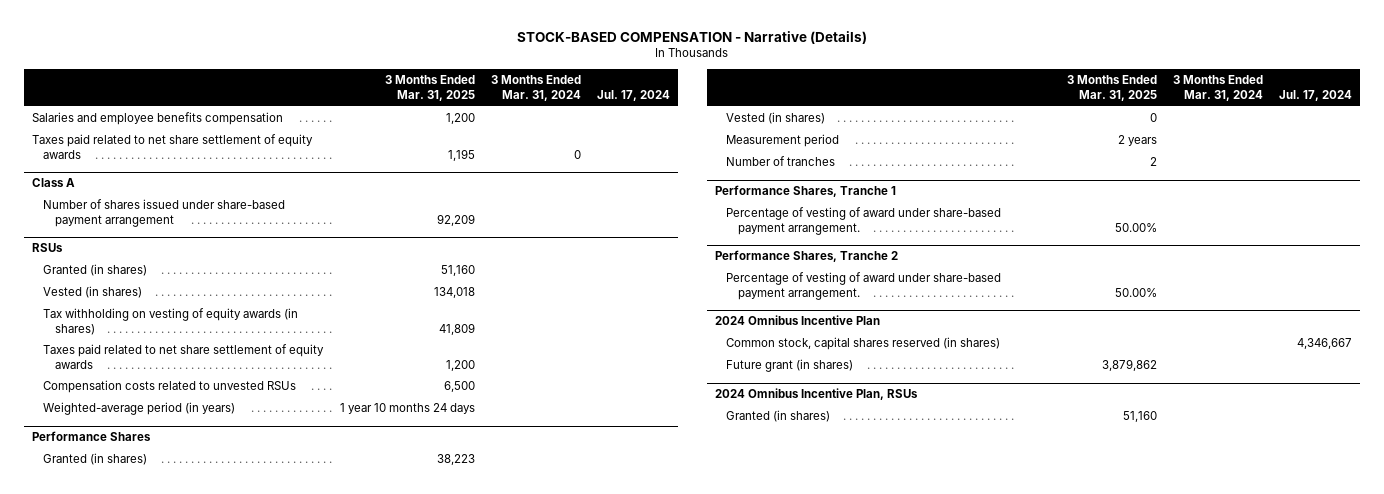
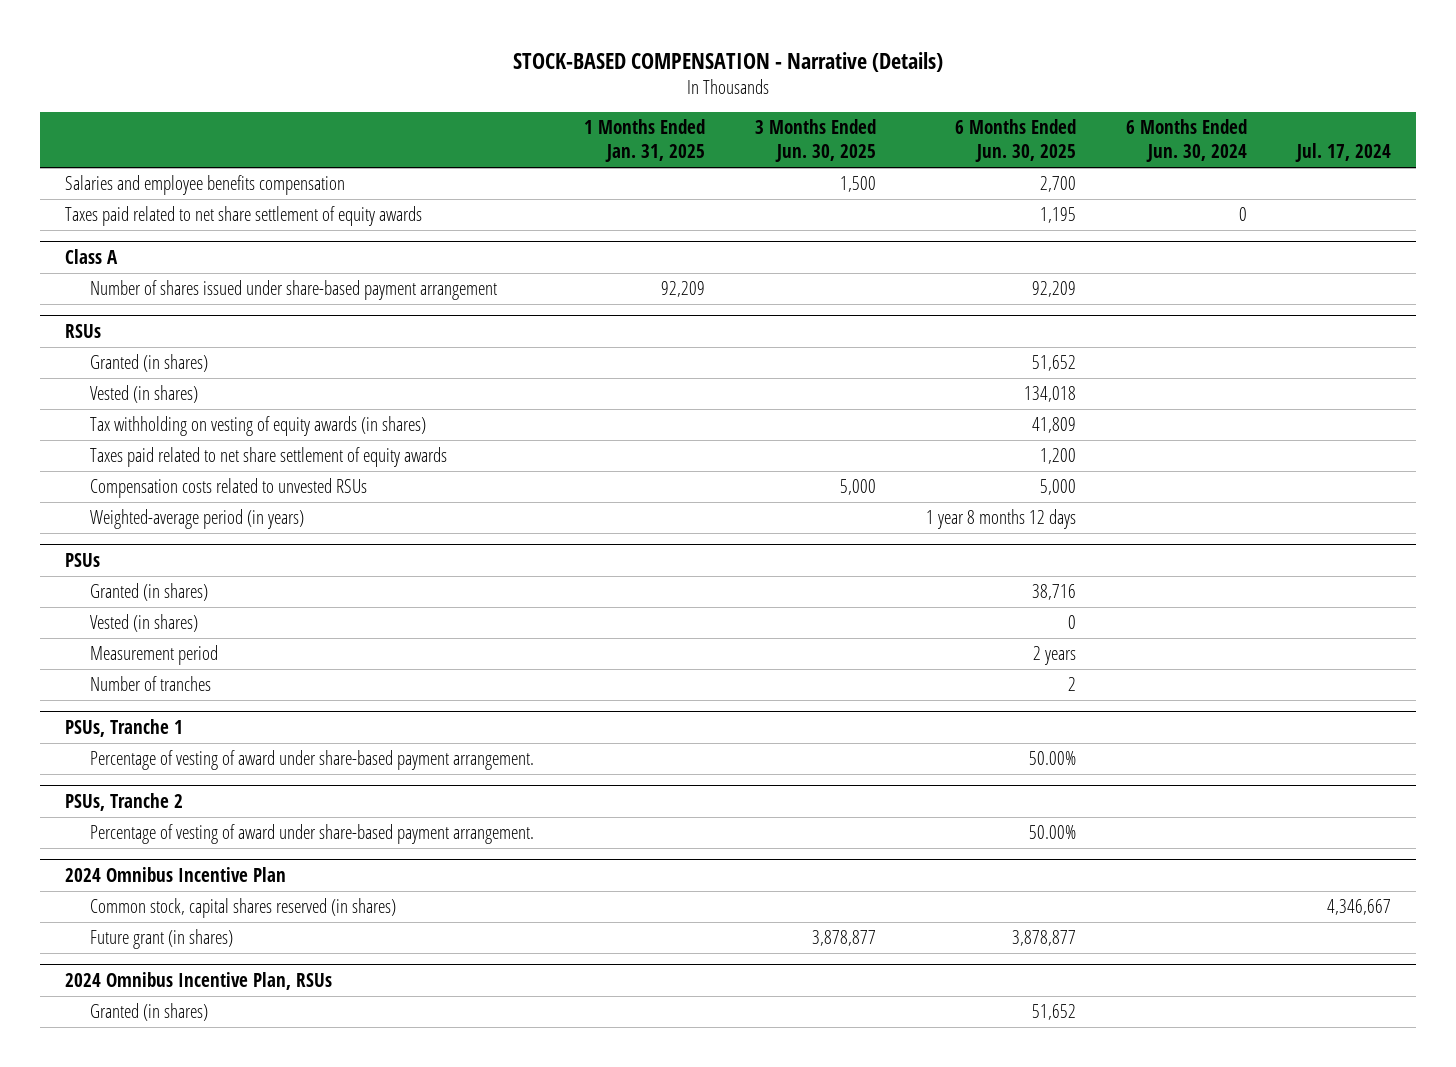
[384,75,475,101] 3 Months Ended Mar. 31, 2025 -> none
[490,75,581,101] 3 Months Ended Mar. 31, 2024 -> none
none -> [583,119,705,163] 1 Months Ended Jan. 31, 2025
none -> [754,119,876,163] 3 Months Ended Jun. 30, 2025
none -> [954,119,1076,163] 6 Months Ended Jun. 30, 2025
none -> [1126,119,1248,163] 6 Months Ended Jun. 30, 2024
[31,431,151,442] Performance Shares -> [64,553,100,568] PSUs
[714,185,896,198] Performance Shares, Tranche 1 -> none
[726,207,1002,235] Percentage of vesting of award under share-based payment arrangement. -> none
[714,250,898,263] Performance Shares, Tranche 2 -> none
[726,272,1002,300] Percentage of vesting of award under share-based payment arrangement. -> none
none -> [64,719,183,738] PSUs, Tranche 1
none -> [89,750,534,771] Percentage of vesting of award under share-based payment arrangement.
none -> [64,793,183,812] PSUs, Tranche 2
none -> [89,824,534,845] Percentage of vesting of award under share-based payment arrangement.

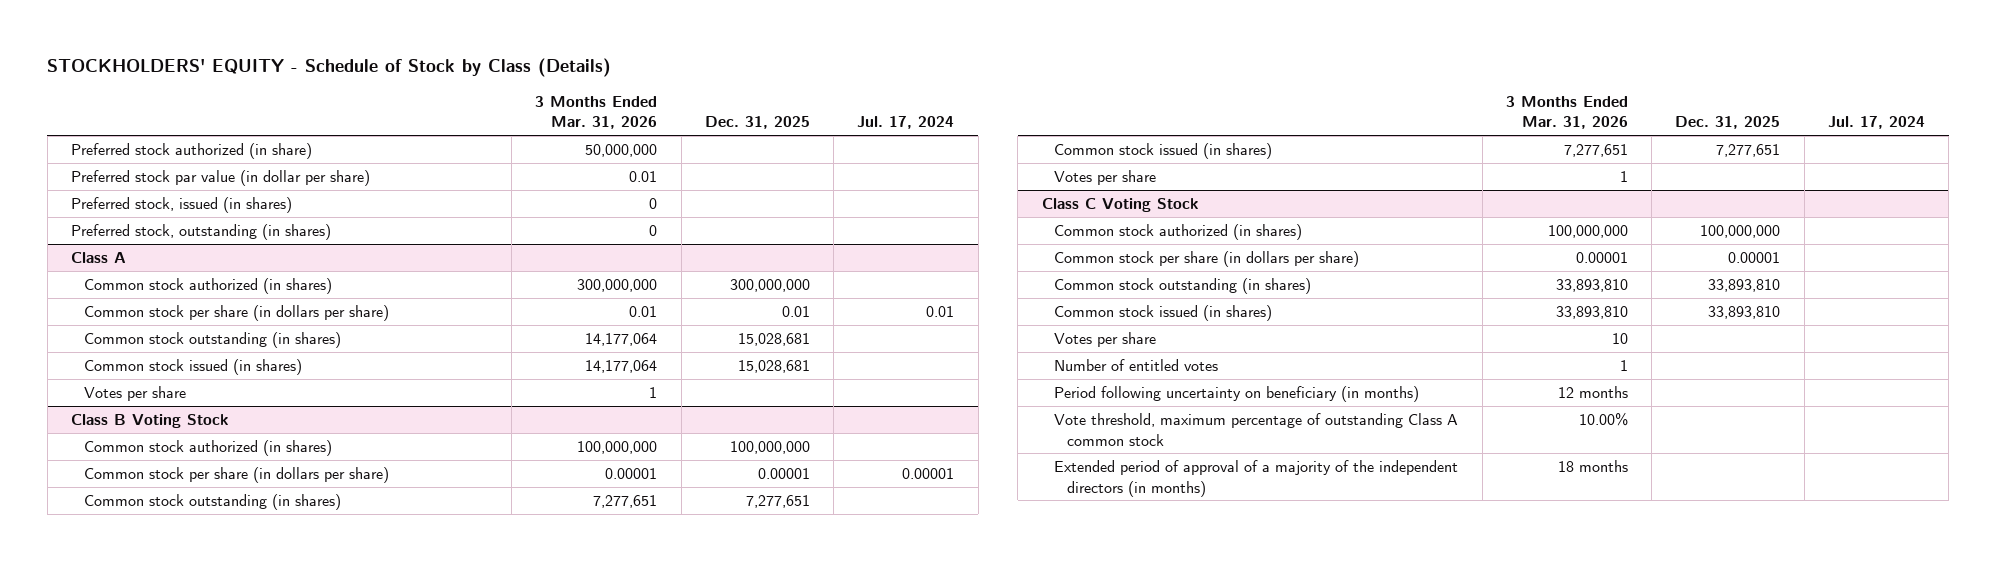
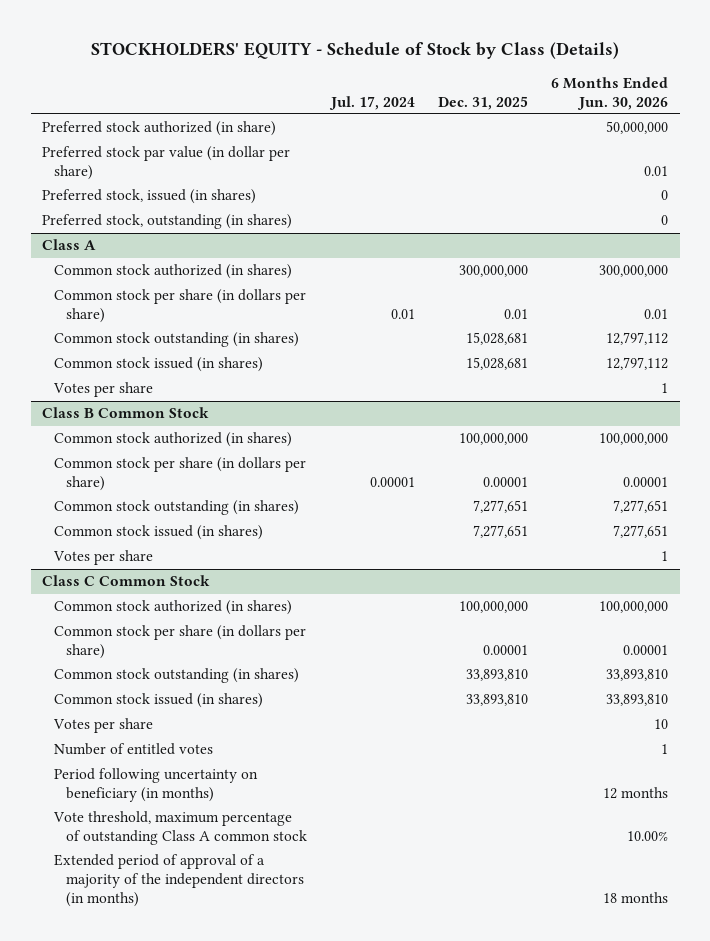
[535,95,658,130] 3 Months Ended Mar. 31, 2026 -> none
none -> [551,76,669,110] 6 Months Ended Jun. 30, 2026
[71,414,229,429] Class B Voting Stock -> [42,407,210,419] Class B Common Stock
[1041,198,1198,213] Class C Voting Stock -> [42,575,211,587] Class C Common Stock

